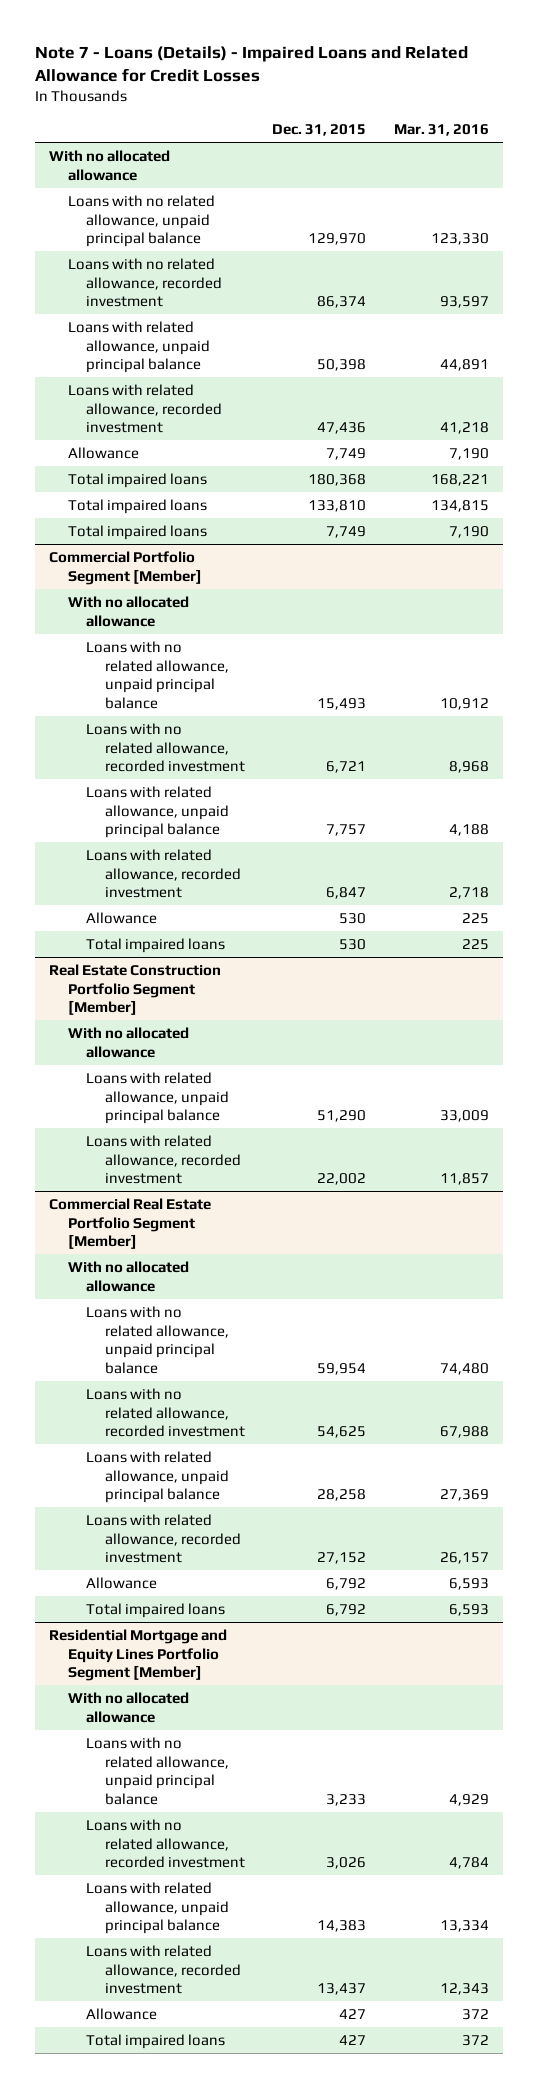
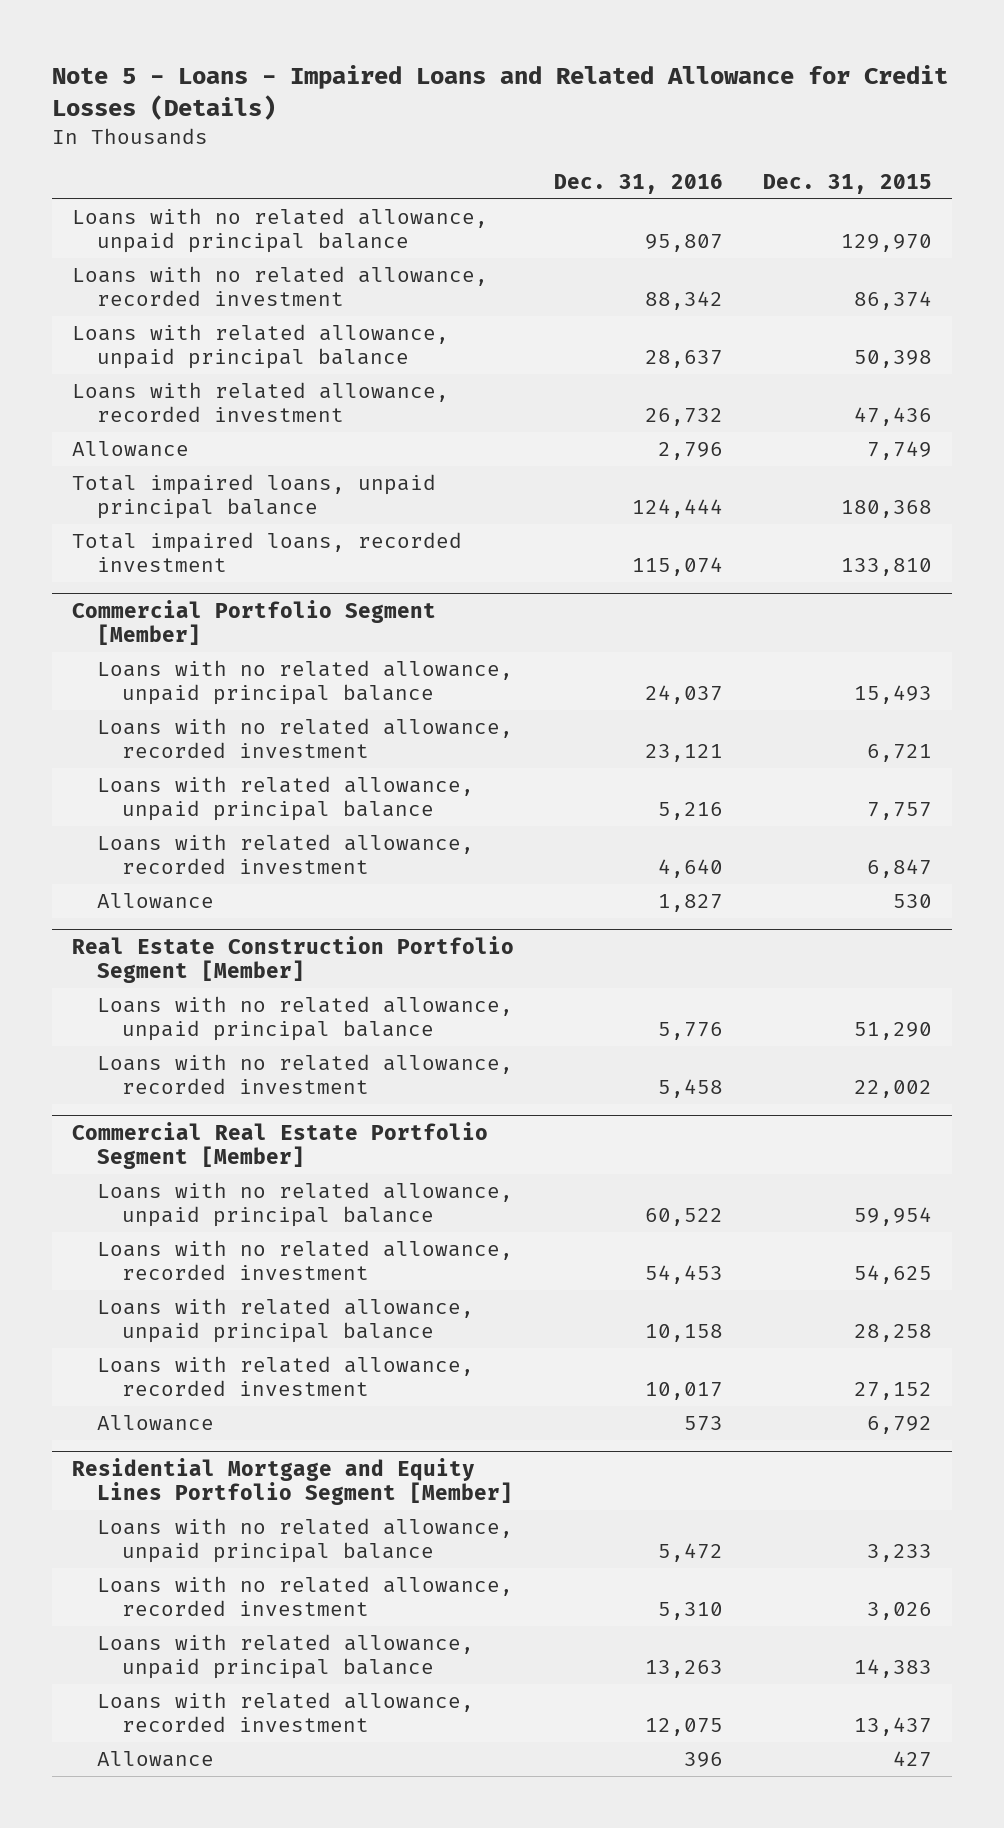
[35,46,469,83] Note 7 - Loans (Details) - Impaired Loans and Related Allowance for Credit Losses -> [51,64,948,120] Note 5 - Loans - Impaired Loans and Related Allowance for Credit Losses (Details)
[394,123,490,136] Mar. 31, 2016 -> none
none -> [554,173,724,194] Dec. 31, 2016
[49,149,171,181] With no allocated allowance -> none
[67,524,207,540] Total impaired loans -> none
[67,472,207,488] Total impaired loans -> [71,474,436,520] Total impaired loans, unpaid principal balance
[67,498,207,514] Total impaired loans -> [71,532,462,573] Total impaired loans, recorded investment
[67,595,189,627] With no allocated allowance -> none
[86,937,226,953] Total impaired loans -> none
[67,1026,189,1058] With no allocated allowance -> none
[86,1071,229,1125] Loans with related allowance, unpaid principal balance -> [96,996,513,1042] Loans with no related allowance, unpaid principal balance
[86,1134,241,1185] Loans with related allowance, recorded investment -> [96,1054,513,1095] Loans with no related allowance, recorded investment
[67,1260,189,1292] With no allocated allowance -> none
[86,1602,226,1618] Total impaired loans -> none
[67,1691,189,1723] With no allocated allowance -> none
[86,2033,226,2049] Total impaired loans -> none

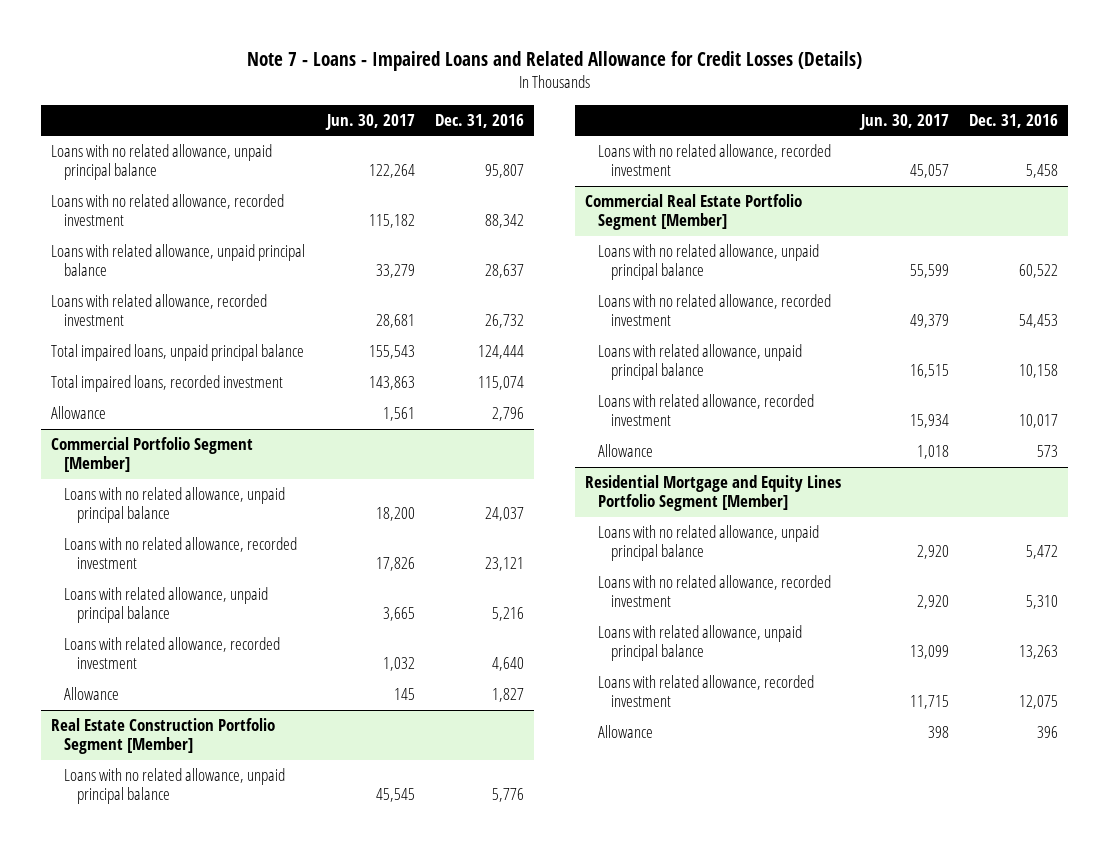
[51,64,948,120] Note 5 - Loans - Impaired Loans and Related Allowance for Credit Losses (Details) -> [246,51,862,72] Note 7 - Loans - Impaired Loans and Related Allowance for Credit Losses (Details)
[763,173,933,194] Dec. 31, 2015 -> none
none -> [325,113,416,130] Jun. 30, 2017
[71,441,189,458] Allowance -> [51,406,107,420] Allowance

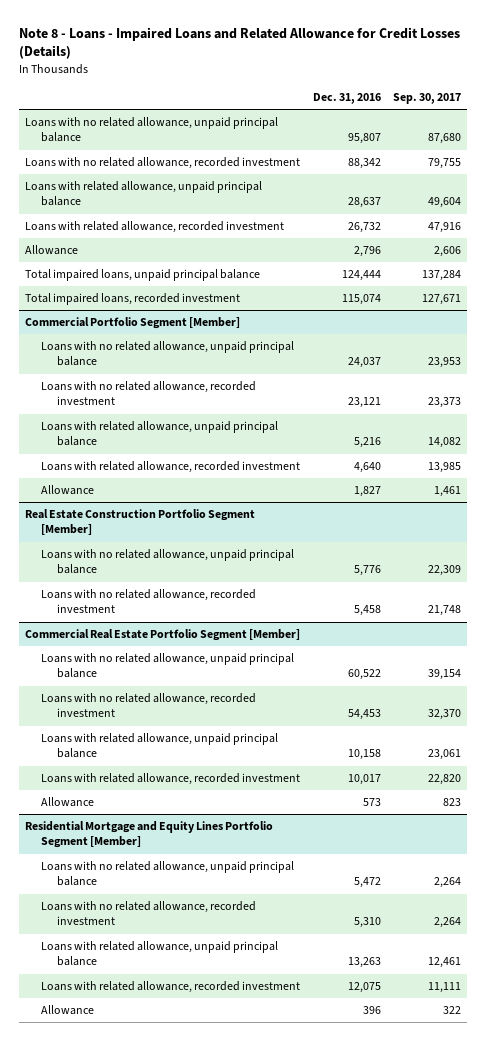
[246,51,862,72] Note 7 - Loans - Impaired Loans and Related Allowance for Credit Losses (Details) -> [18,26,460,60] Note 8 - Loans - Impaired Loans and Related Allowance for Credit Losses (Details)
[325,113,416,130] Jun. 30, 2017 -> none
none -> [393,93,462,105] Sep. 30, 2017
[51,406,107,420] Allowance -> [24,245,78,256] Allowance

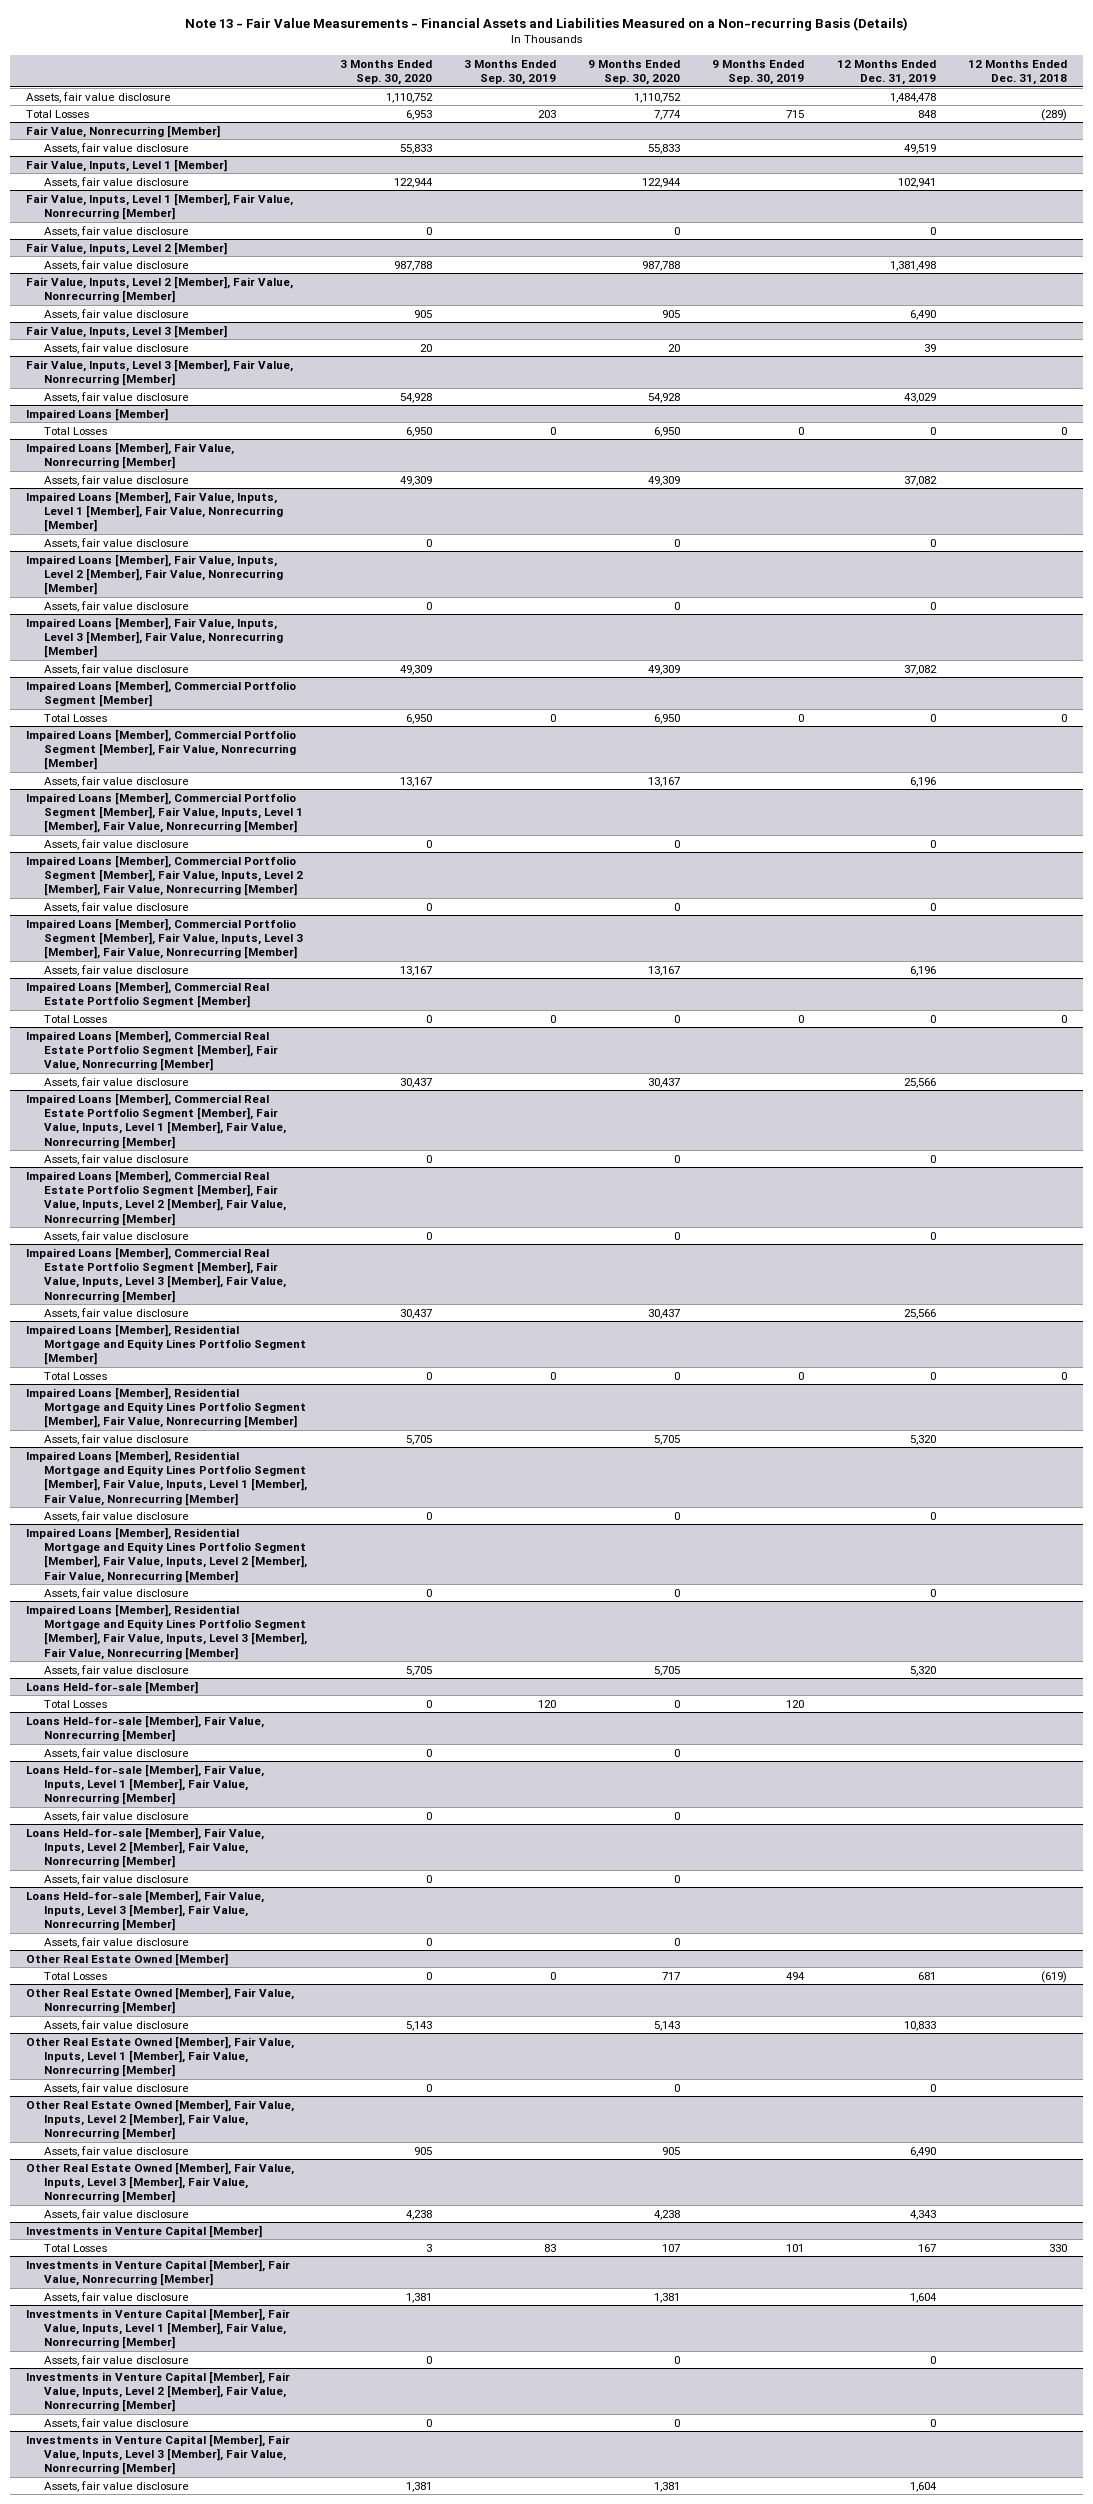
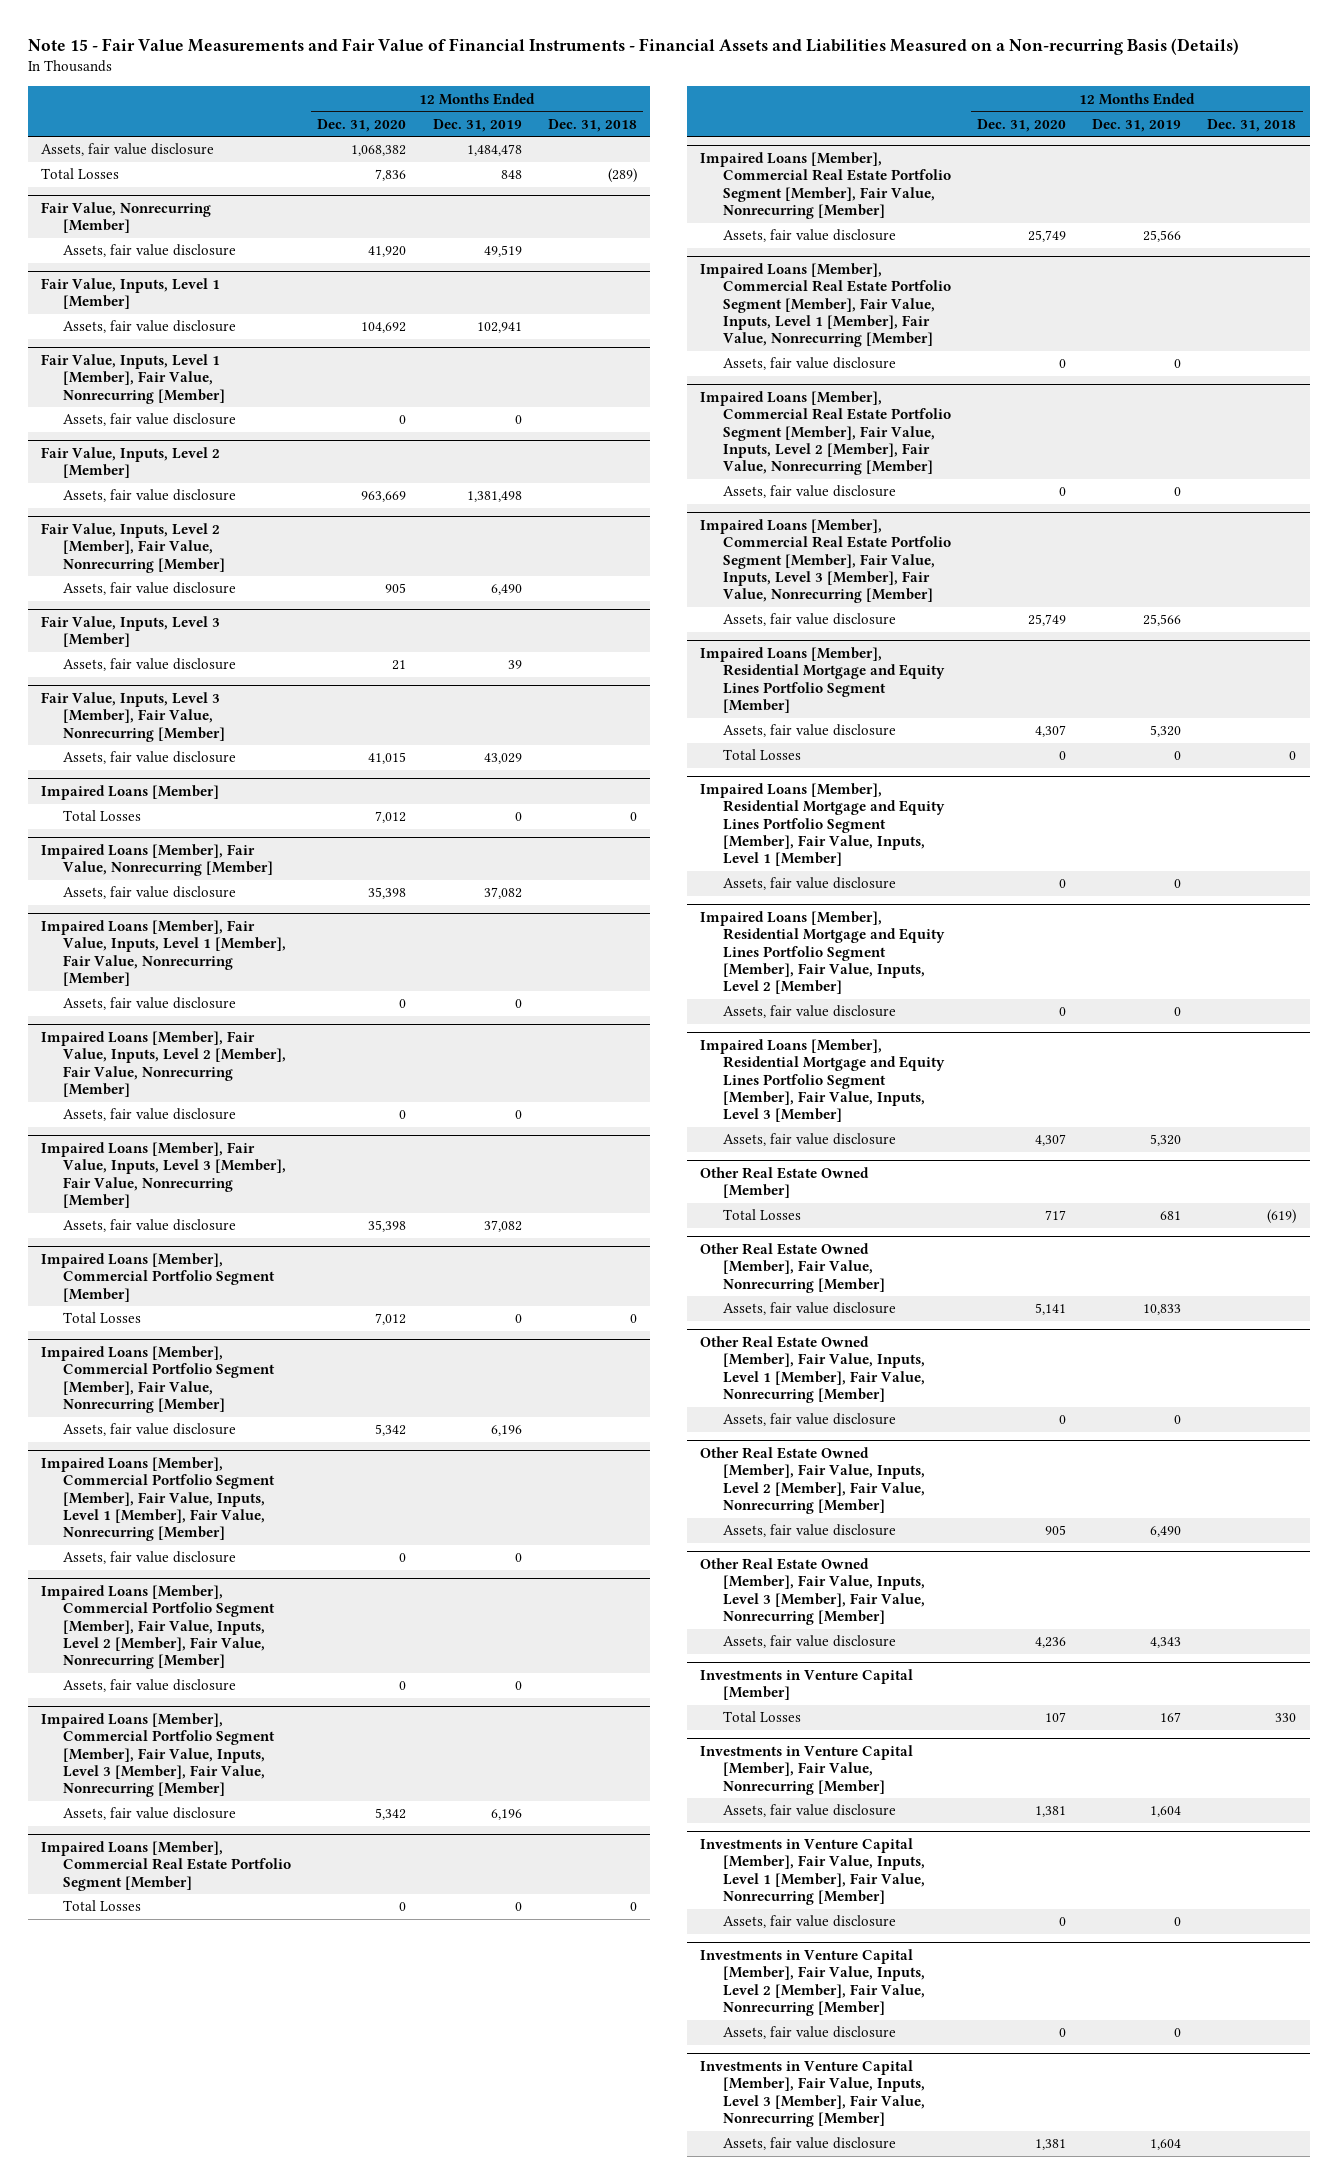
[184,16,908,31] Note 13 - Fair Value Measurements - Financial Assets and Liabilities Measured on a Non-recurring Basis (Details) -> [27,37,1239,55] Note 15 - Fair Value Measurements and Fair Value of Financial Instruments - Financial Assets and Liabilities Measured on a Non-recurring Basis (Details)
[339,59,432,85] 3 Months Ended Sep. 30, 2020 -> none
[463,59,556,85] 3 Months Ended Sep. 30, 2019 -> none
[588,59,681,85] 9 Months Ended Sep. 30, 2020 -> none
[712,59,805,85] 9 Months Ended Sep. 30, 2019 -> none
none -> [317,118,407,132] Dec. 31, 2020
[26,1386,307,1429] Impaired Loans [Member], Residential Mortgage and Equity Lines Portfolio Segment [Member], Fair Value, Nonrecurring [Member] -> none
[44,1371,108,1380] Total Losses -> [723,749,802,761] Total Losses
[26,1449,308,1506] Impaired Loans [Member], Residential Mortgage and Equity Lines Portfolio Segment [Member], Fair Value, Inputs, Level 1 [Member], Fair Value, Nonrecurring [Member] -> [700,783,946,867] Impaired Loans [Member], Residential Mortgage and Equity Lines Portfolio Segment [Member], Fair Value, Inputs, Level 1 [Member]
[26,1526,308,1583] Impaired Loans [Member], Residential Mortgage and Equity Lines Portfolio Segment [Member], Fair Value, Inputs, Level 2 [Member], Fair Value, Nonrecurring [Member] -> [700,911,946,995] Impaired Loans [Member], Residential Mortgage and Equity Lines Portfolio Segment [Member], Fair Value, Inputs, Level 2 [Member]
[26,1603,308,1660] Impaired Loans [Member], Residential Mortgage and Equity Lines Portfolio Segment [Member], Fair Value, Inputs, Level 3 [Member], Fair Value, Nonrecurring [Member] -> [700,1039,946,1123] Impaired Loans [Member], Residential Mortgage and Equity Lines Portfolio Segment [Member], Fair Value, Inputs, Level 3 [Member]
[26,1680,199,1694] Loans Held-for-sale [Member] -> none
[44,1699,108,1708] Total Losses -> none
[26,1714,265,1743] Loans Held-for-sale [Member], Fair Value, Nonrecurring [Member] -> none
[44,1747,190,1759] Assets, fair value disclosure -> none
[26,1763,265,1806] Loans Held-for-sale [Member], Fair Value, Inputs, Level 1 [Member], Fair Value, Nonrecurring [Member] -> none
[44,1810,190,1822] Assets, fair value disclosure -> none
[26,1826,265,1869] Loans Held-for-sale [Member], Fair Value, Inputs, Level 2 [Member], Fair Value, Nonrecurring [Member] -> none
[44,1873,190,1885] Assets, fair value disclosure -> none
[26,1889,265,1932] Loans Held-for-sale [Member], Fair Value, Inputs, Level 3 [Member], Fair Value, Nonrecurring [Member] -> none
[44,1936,190,1948] Assets, fair value disclosure -> none

